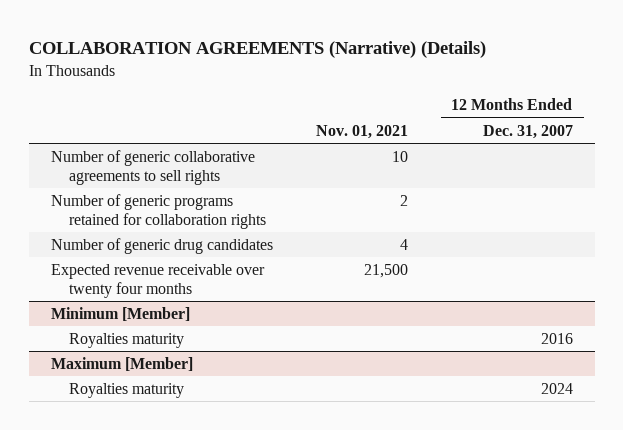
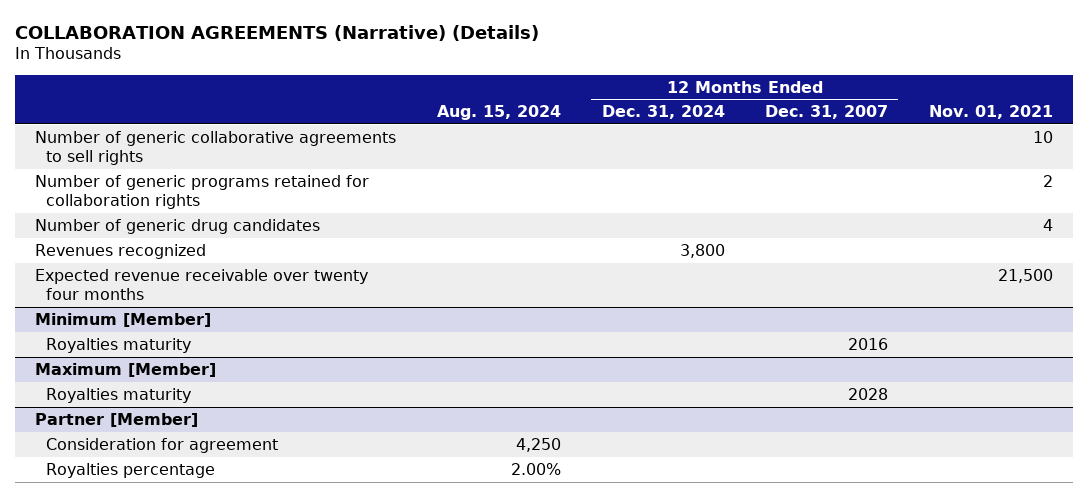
none -> [436,105,561,121] Aug. 15, 2024
none -> [601,105,725,120] Dec. 31, 2024
none -> [35,243,207,259] Revenues recognized
[540,383,573,395] 2024 -> [848,387,889,400] 2028
none -> [35,412,199,427] Partner [Member]
none -> [46,437,279,453] Consideration for agreement
none -> [46,462,216,478] Royalties percentage

